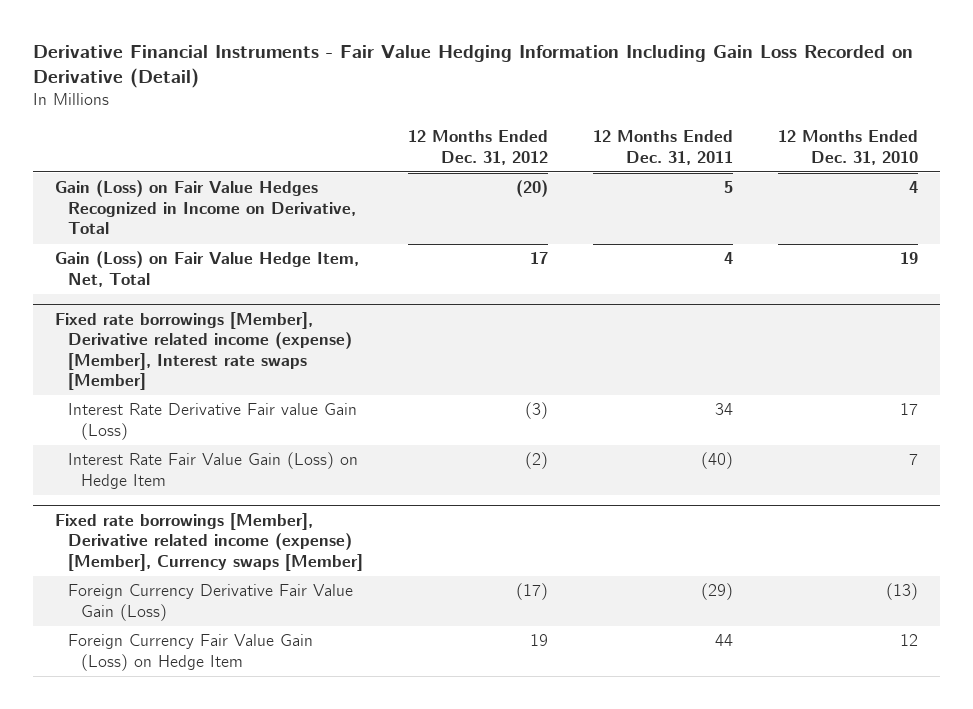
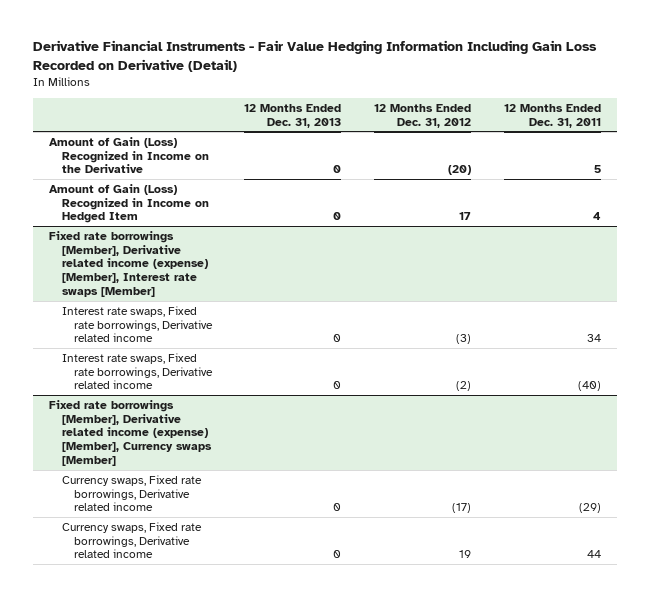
[777,130,918,165] 12 Months Ended Dec. 31, 2010 -> none
none -> [244,103,342,128] 12 Months Ended Dec. 31, 2013
[55,180,357,235] Gain (Loss) on Fair Value Hedges Recognized in Income on Derivative, Total -> [49,136,209,174] Amount of Gain (Loss) Recognized in Income on the Derivative
[55,251,360,287] Gain (Loss) on Fair Value Hedge Item, Net, Total -> [49,183,209,224] Amount of Gain (Loss) Recognized in Income on Hedged Item
[68,403,358,440] Interest Rate Derivative Fair value Gain (Loss) -> [61,305,213,343] Interest rate swaps, Fixed rate borrowings, Derivative related income
[68,452,359,489] Interest Rate Fair Value Gain (Loss) on Hedge Item -> [61,352,213,390] Interest rate swaps, Fixed rate borrowings, Derivative related income
[68,584,354,621] Foreign Currency Derivative Fair Value Gain (Loss) -> [61,474,202,512] Currency swaps, Fixed rate borrowings, Derivative related income
[68,634,314,671] Foreign Currency Fair Value Gain (Loss) on Hedge Item -> [61,521,202,559] Currency swaps, Fixed rate borrowings, Derivative related income

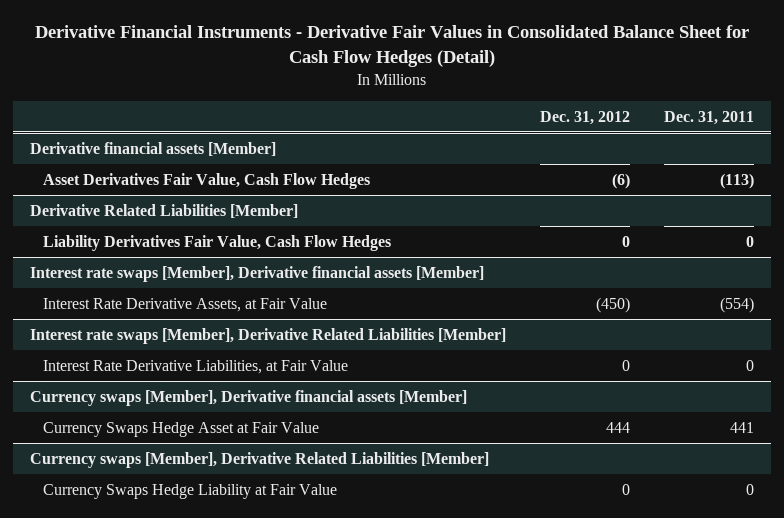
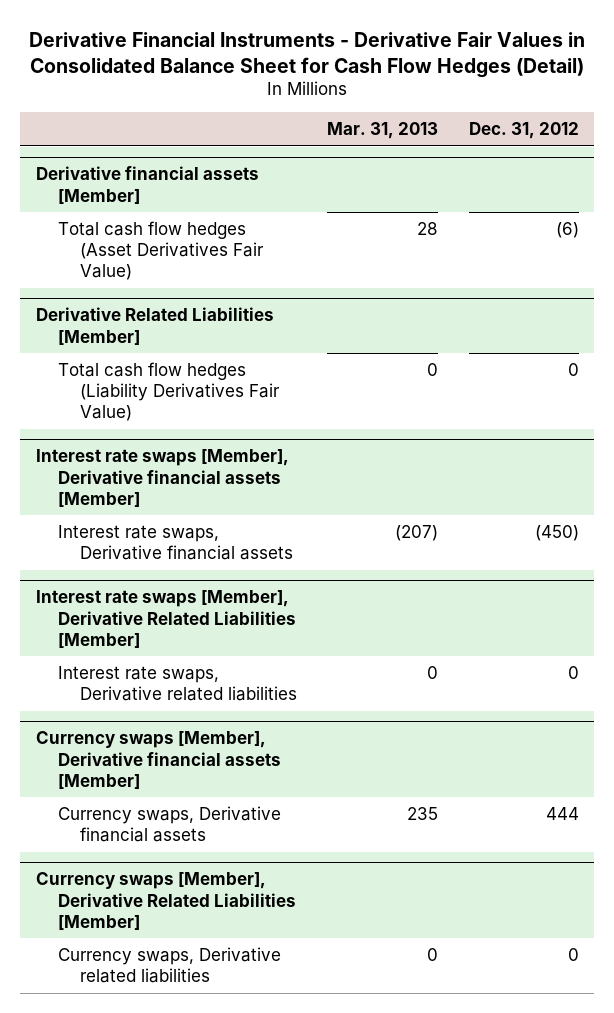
[663,110,754,125] Dec. 31, 2011 -> none
none -> [327,121,439,139] Mar. 31, 2013
[42,172,370,189] Asset Derivatives Fair Value, Cash Flow Hedges -> [57,220,264,281] Total cash flow hedges (Asset Derivatives Fair Value)
[42,234,391,251] Liability Derivatives Fair Value, Cash Flow Hedges -> [57,361,280,422] Total cash flow hedges (Liability Derivatives Fair Value)
[42,297,327,312] Interest Rate Derivative Assets, at Fair Value -> [57,524,293,561] Interest rate swaps, Derivative financial assets
[42,359,348,374] Interest Rate Derivative Liabilities, at Fair Value -> [57,665,297,702] Interest rate swaps, Derivative related liabilities
[42,421,319,437] Currency Swaps Hedge Asset at Fair Value -> [57,805,281,843] Currency swaps, Derivative financial assets
[42,483,337,499] Currency Swaps Hedge Liability at Fair Value -> [57,946,281,984] Currency swaps, Derivative related liabilities

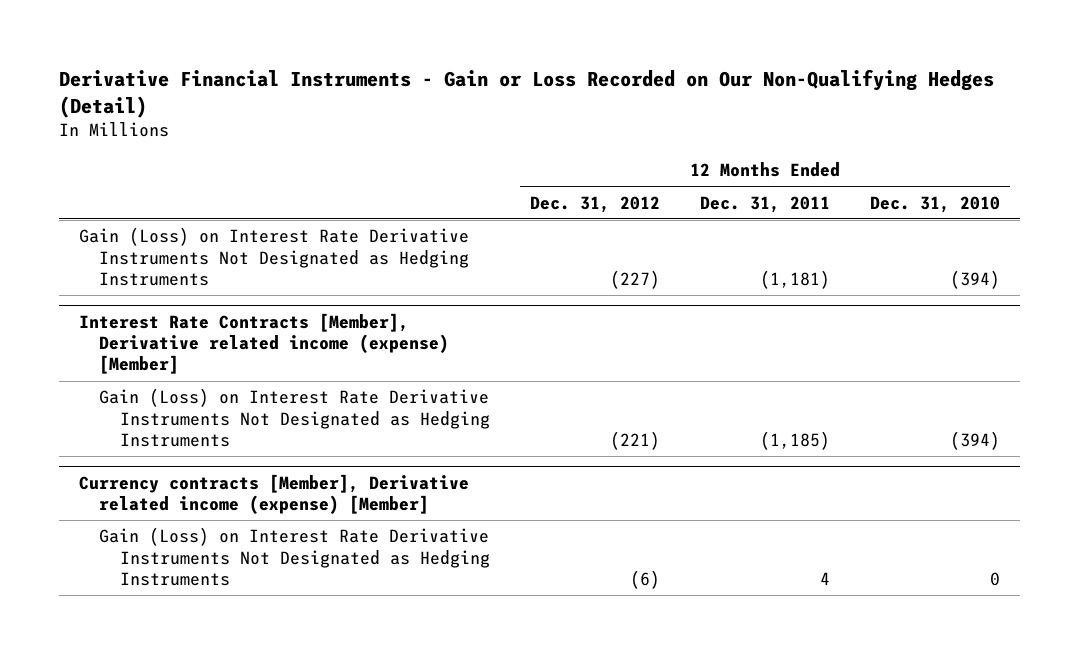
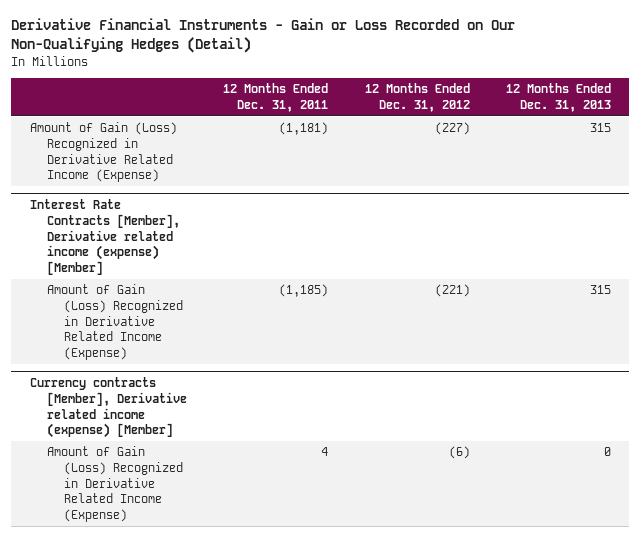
[869,195,1000,213] Dec. 31, 2010 -> none
none -> [505,83,611,113] 12 Months Ended Dec. 31, 2013
[78,227,470,286] Gain (Loss) on Interest Rate Derivative Instruments Not Designated as Hedging Instruments -> [29,122,177,183] Amount of Gain (Loss) Recognized in Derivative Related Income (Expense)
[99,388,490,447] Gain (Loss) on Interest Rate Derivative Instruments Not Designated as Hedging Instruments -> [46,284,184,360] Amount of Gain (Loss) Recognized in Derivative Related Income (Expense)
[99,527,490,586] Gain (Loss) on Interest Rate Derivative Instruments Not Designated as Hedging Instruments -> [46,446,184,522] Amount of Gain (Loss) Recognized in Derivative Related Income (Expense)

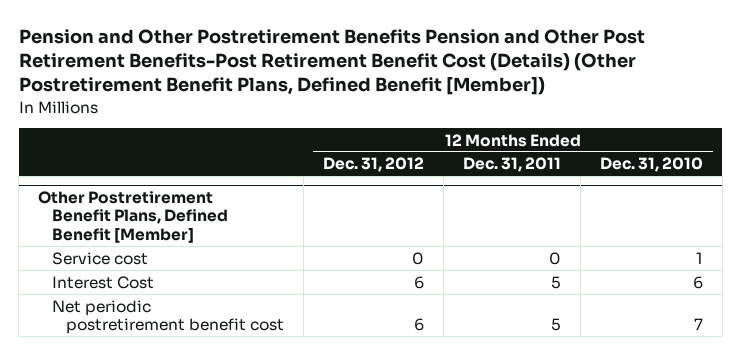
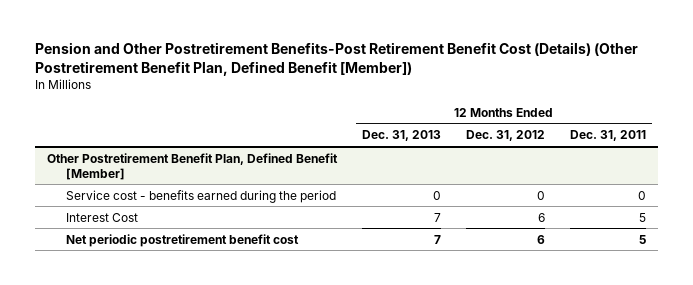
[18,29,645,96] Pension and Other Postretirement Benefits Pension and Other Post Retirement Benefits-Post Retirement Benefit Cost (Details) (Other Postretirement Benefit Plans, Defined Benefit [Member]) -> [35,41,639,76] Pension and Other Postretirement Benefits-Post Retirement Benefit Cost (Details) (Other Postretirement Benefit Plan, Defined Benefit [Member])
[599,157,703,173] Dec. 31, 2010 -> none
none -> [362,130,442,142] Dec. 31, 2013
[38,190,229,244] Other Postretirement Benefit Plans, Defined Benefit [Member] -> [47,152,339,180] Other Postretirement Benefit Plan, Defined Benefit [Member]
[52,251,149,265] Service cost -> [65,189,336,203] Service cost - benefits earned during the period

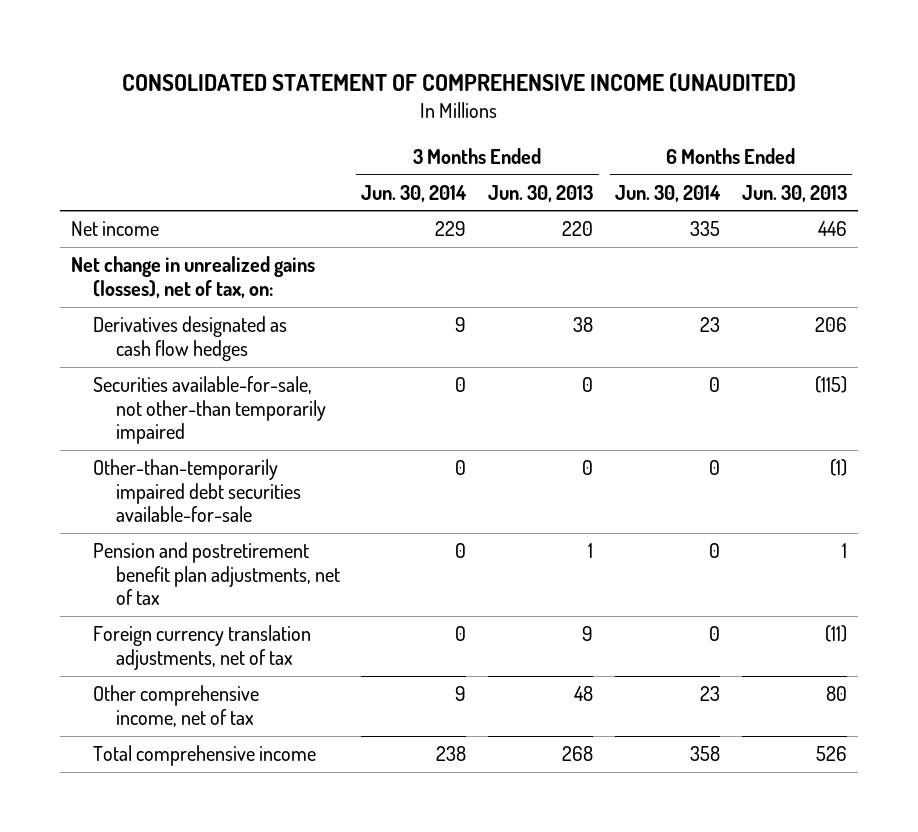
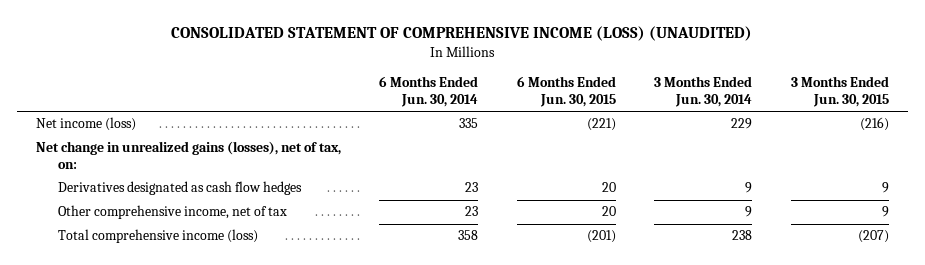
[121,72,796,92] CONSOLIDATED STATEMENT OF COMPREHENSIVE INCOME (UNAUDITED) -> [171,26,753,42] CONSOLIDATED STATEMENT OF COMPREHENSIVE INCOME (LOSS) (UNAUDITED)
[488,184,594,202] Jun. 30, 2013 -> none
[741,184,847,202] Jun. 30, 2013 -> none
none -> [516,76,616,108] 6 Months Ended Jun. 30, 2015
none -> [790,76,889,108] 3 Months Ended Jun. 30, 2015
[70,221,159,237] Net income -> [35,117,136,132] Net income (loss)
[93,376,326,445] Securities available-for-sale, not other-than temporarily impaired -> none
[93,459,301,523] Other-than-temporarily impaired debt securities available-for-sale -> none
[93,542,340,606] Pension and postretirement benefit plan adjustments, net of tax -> none
[93,625,312,670] Foreign currency translation adjustments, net of tax -> none
[93,745,317,767] Total comprehensive income -> [58,229,259,244] Total comprehensive income (loss)

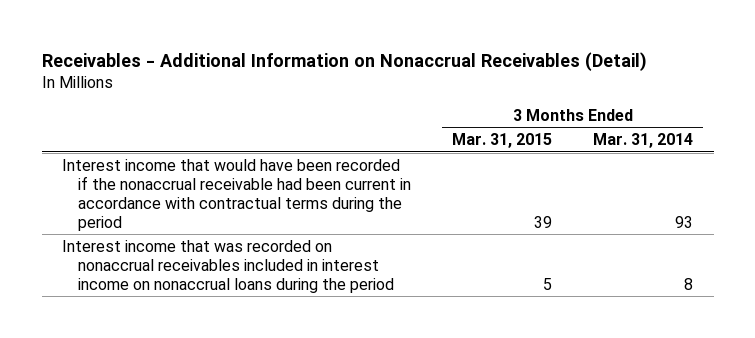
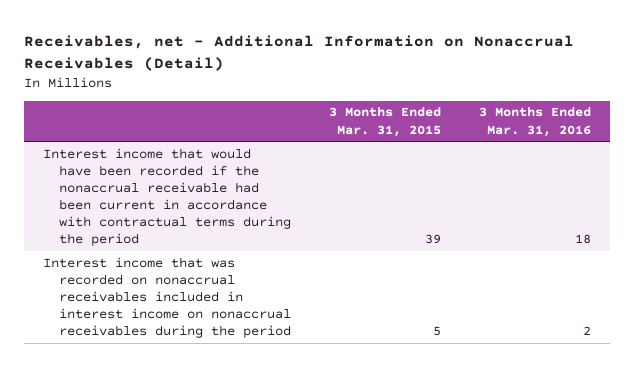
[41,51,647,71] Receivables - Additional Information on Nonaccrual Receivables (Detail) -> [24,35,575,71] Receivables, net - Additional Information on Nonaccrual Receivables (Detail)
[593,133,694,149] Mar. 31, 2014 -> none
none -> [478,107,591,137] 3 Months Ended Mar. 31, 2016
[62,239,395,293] Interest income that was recorded on nonaccrual receivables included in interest income on nonaccrual loans during the period -> [43,256,291,339] Interest income that was recorded on nonaccrual receivables included in interest income on nonaccrual receivables during the period

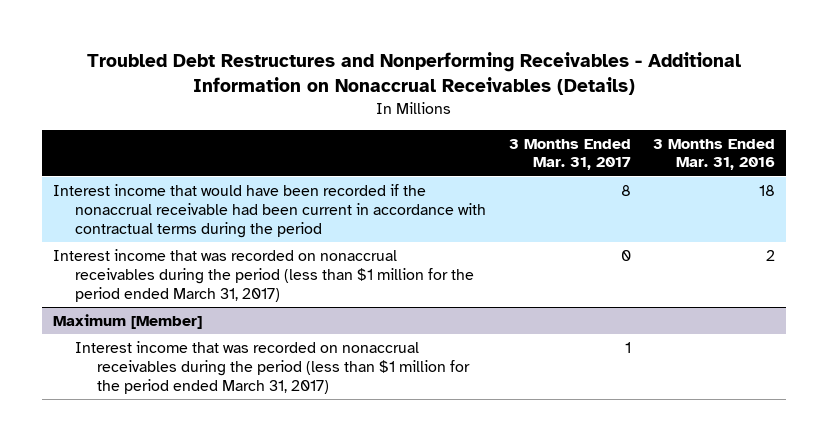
[24,35,575,71] Receivables, net - Additional Information on Nonaccrual Receivables (Detail) -> [87,52,742,95] Troubled Debt Restructures and Nonperforming Receivables - Additional Information on Nonaccrual Receivables (Details)
[328,107,441,137] 3 Months Ended Mar. 31, 2015 -> none
none -> [508,138,631,171] 3 Months Ended Mar. 31, 2017
[43,256,291,339] Interest income that was recorded on nonaccrual receivables included in interest income on nonaccrual receivables during the period -> [53,248,475,302] Interest income that was recorded on nonaccrual receivables during the period (less than $1 million for the period ended March 31, 2017)
none -> [53,313,203,329] Maximum [Member]
none -> [75,340,471,394] Interest income that was recorded on nonaccrual receivables during the period (less than $1 million for the period ended March 31, 2017)

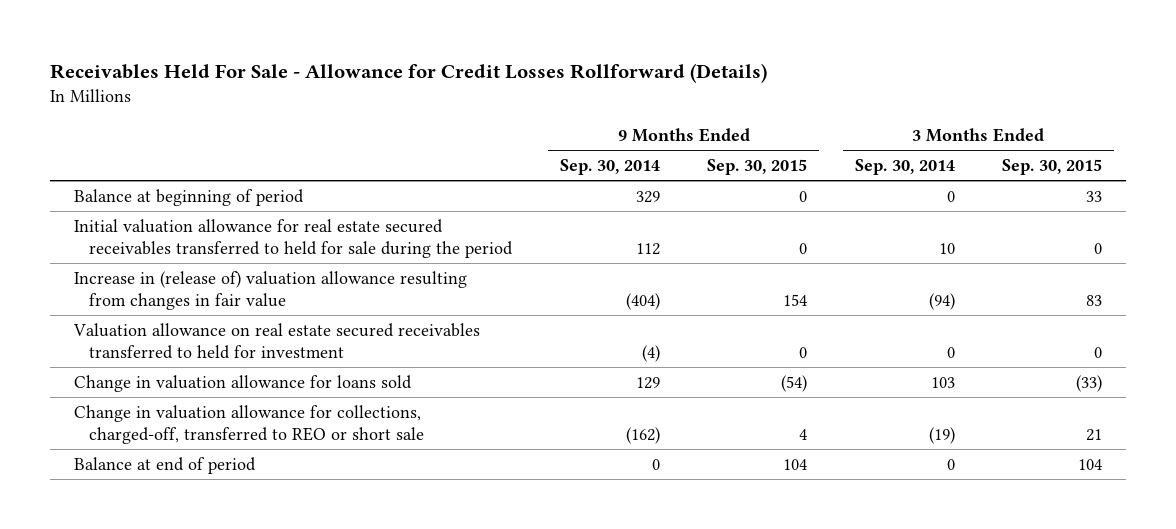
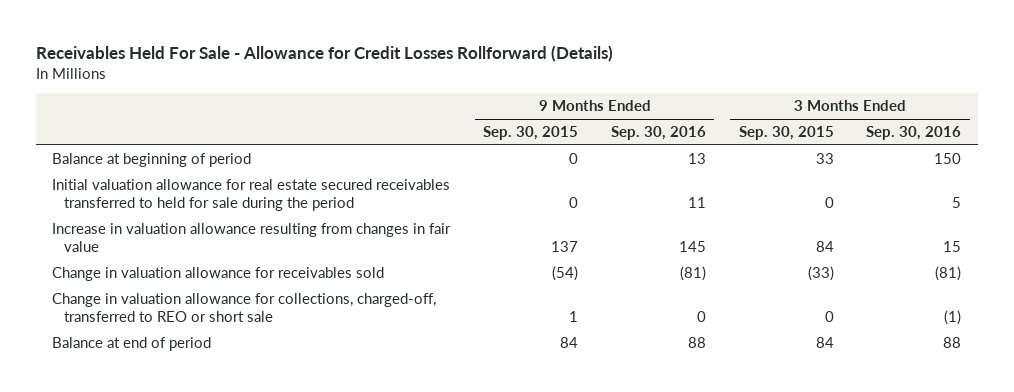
[559,159,660,176] Sep. 30, 2014 -> none
[854,159,955,176] Sep. 30, 2014 -> none
none -> [610,126,706,141] Sep. 30, 2016
none -> [866,126,962,141] Sep. 30, 2016
[73,322,481,359] Valuation allowance on real estate secured receivables transferred to held for investment -> none
[74,270,468,310] Increase in (release of) valuation allowance resulting from changes in fair value -> [52,223,452,253] Increase in valuation allowance resulting from changes in fair value
[783,293,808,306] 154 -> [551,241,579,253] 137
[1086,294,1103,306] 83 -> [815,241,834,253] 84
[74,374,413,392] Change in valuation allowance for loans sold -> [52,267,385,282] Change in valuation allowance for receivables sold
[799,428,808,440] 4 -> [569,311,579,323] 1
[1086,428,1103,441] 21 -> [824,311,834,323] 0
[783,458,808,470] 104 -> [560,337,579,349] 84
[1078,458,1103,470] 104 -> [815,337,834,349] 84

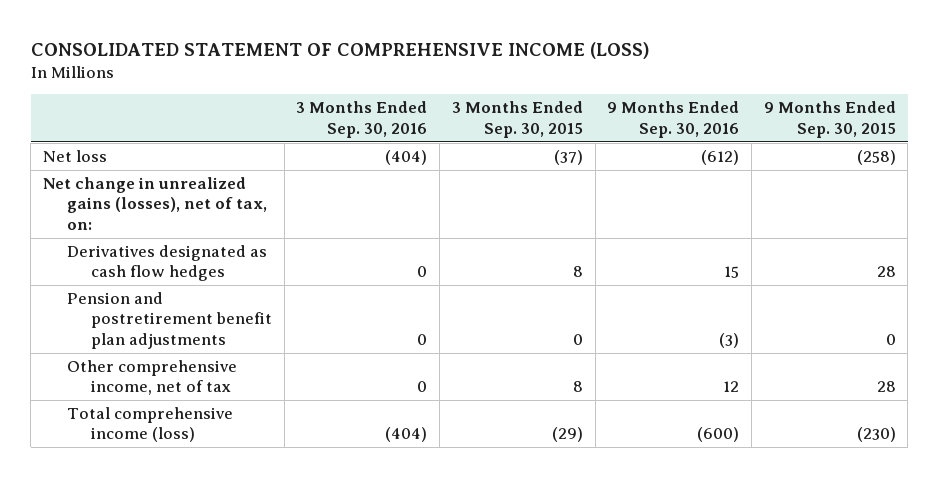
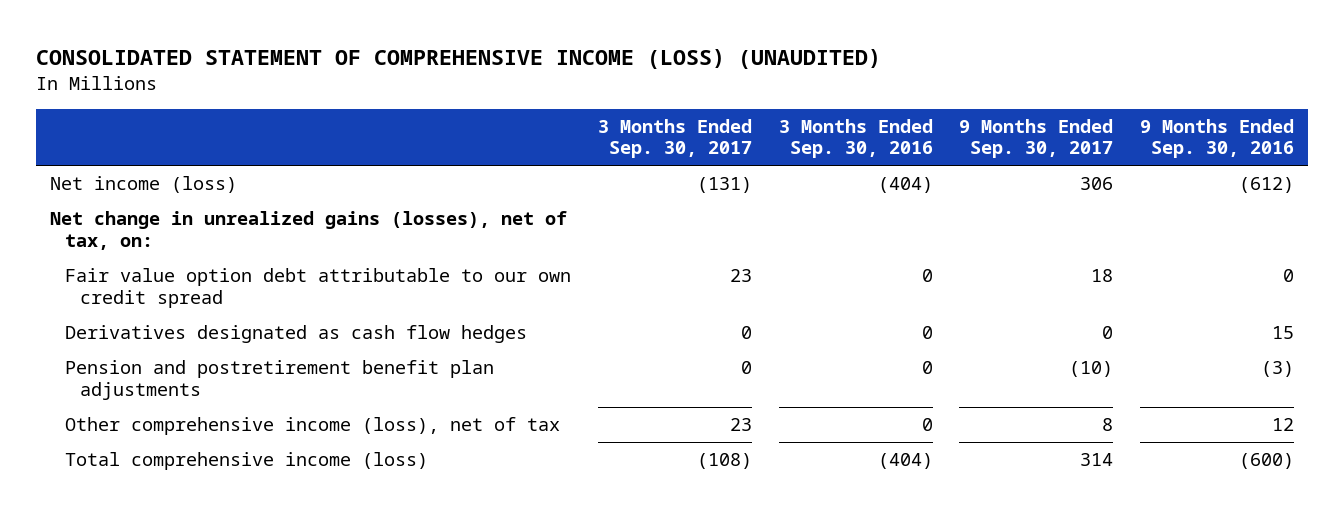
[30,41,650,59] CONSOLIDATED STATEMENT OF COMPREHENSIVE INCOME (LOSS) -> [36,48,882,69] CONSOLIDATED STATEMENT OF COMPREHENSIVE INCOME (LOSS) (UNAUDITED)
[451,101,583,138] 3 Months Ended Sep. 30, 2015 -> none
[763,101,896,138] 9 Months Ended Sep. 30, 2015 -> none
none -> [597,118,752,159] 3 Months Ended Sep. 30, 2017
none -> [959,118,1114,159] 9 Months Ended Sep. 30, 2017
[42,150,107,163] Net loss -> [49,176,237,194] Net income (loss)
none -> [64,268,571,308] Fair value option debt attributable to our own credit spread
[66,360,237,396] Other comprehensive income, net of tax -> [64,417,560,436] Other comprehensive income (loss), net of tax

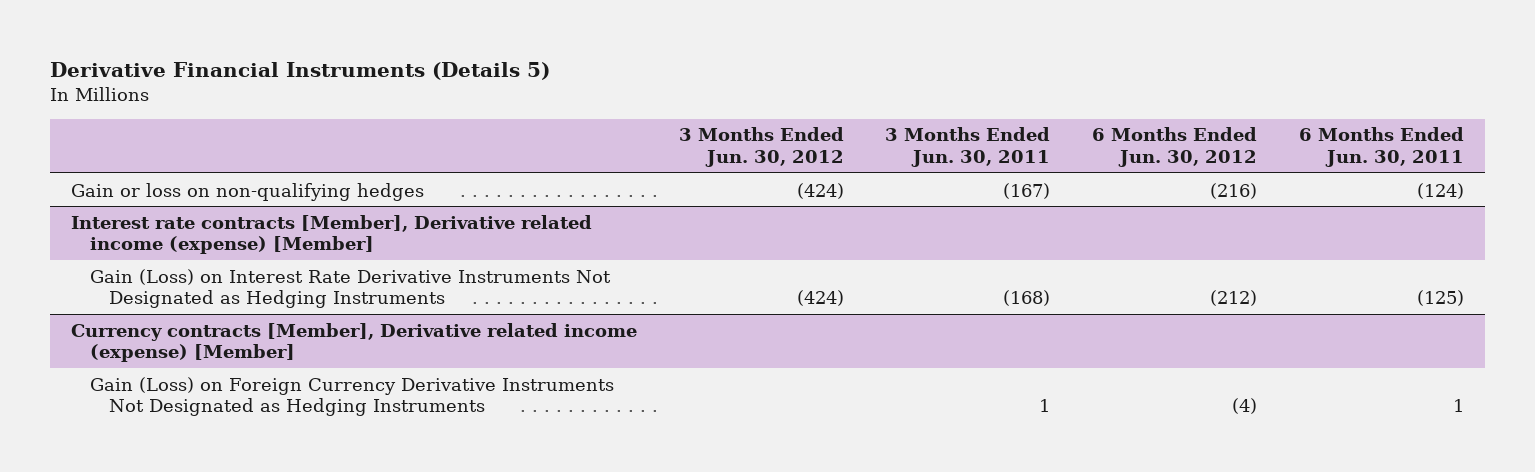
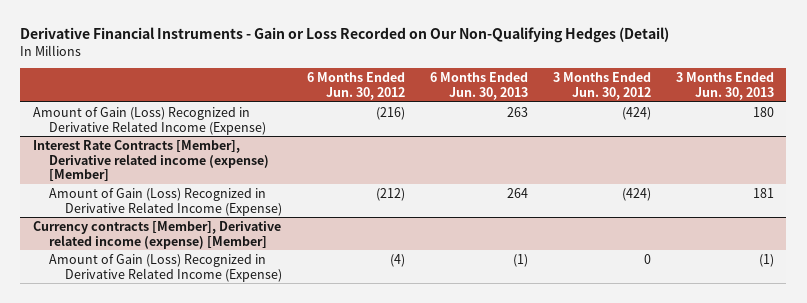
[50,62,551,81] Derivative Financial Instruments (Details 5) -> [20,27,670,44] Derivative Financial Instruments - Gain or Loss Recorded on Our Non-Qualifying Hedges (Detail)
[885,127,1051,168] 3 Months Ended Jun. 30, 2011 -> none
[1298,127,1464,168] 6 Months Ended Jun. 30, 2011 -> none
none -> [429,72,528,100] 6 Months Ended Jun. 30, 2013
none -> [675,72,774,100] 3 Months Ended Jun. 30, 2013
[70,182,424,201] Gain or loss on non-qualifying hedges -> [32,106,266,135] Amount of Gain (Loss) Recognized in Derivative Related Income (Expense)
[70,214,592,255] Interest rate contracts [Member], Derivative related income (expense) [Member] -> [32,139,269,182] Interest Rate Contracts [Member], Derivative related income (expense) [Member]
[89,268,611,309] Gain (Loss) on Interest Rate Derivative Instruments Not Designated as Hedging Instruments -> [48,187,283,216] Amount of Gain (Loss) Recognized in Derivative Related Income (Expense)
[89,376,614,417] Gain (Loss) on Foreign Currency Derivative Instruments Not Designated as Hedging Instruments -> none
none -> [48,253,283,282] Amount of Gain (Loss) Recognized in Derivative Related Income (Expense)

